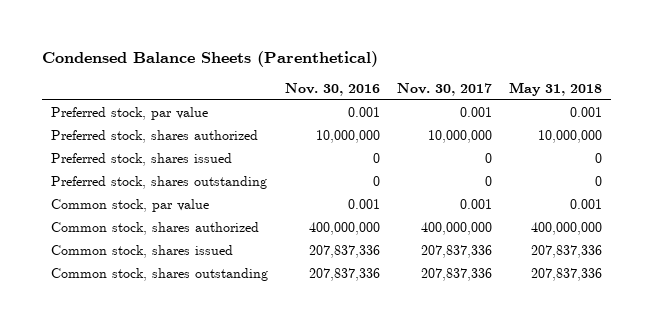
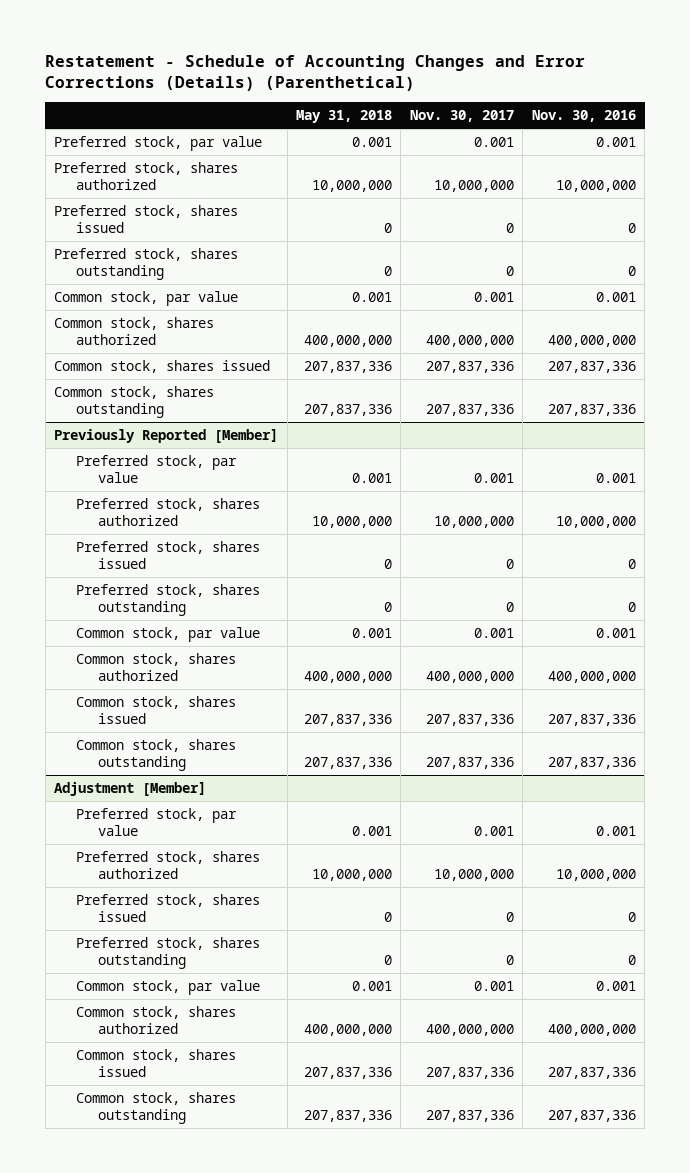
[42,50,379,67] Condensed Balance Sheets (Parenthetical) -> [45,54,586,92] Restatement - Schedule of Accounting Changes and Error Corrections (Details) (Parenthetical)
none -> [54,429,279,444] Previously Reported [Member]
none -> [76,455,238,483] Preferred stock, par value
none -> [76,498,261,526] Preferred stock, shares authorized
none -> [76,541,261,569] Preferred stock, shares issued
none -> [76,584,261,616] Preferred stock, shares outstanding
none -> [76,627,261,643] Common stock, par value
none -> [76,653,237,681] Common stock, shares authorized
none -> [76,696,237,724] Common stock, shares issued
none -> [76,739,237,771] Common stock, shares outstanding
none -> [54,782,207,797] Adjustment [Member]
none -> [76,808,238,836] Preferred stock, par value
none -> [76,851,261,879] Preferred stock, shares authorized
none -> [76,894,261,922] Preferred stock, shares issued
none -> [76,937,261,969] Preferred stock, shares outstanding
none -> [76,980,261,996] Common stock, par value
none -> [76,1006,237,1034] Common stock, shares authorized
none -> [76,1049,237,1077] Common stock, shares issued
none -> [76,1092,237,1124] Common stock, shares outstanding

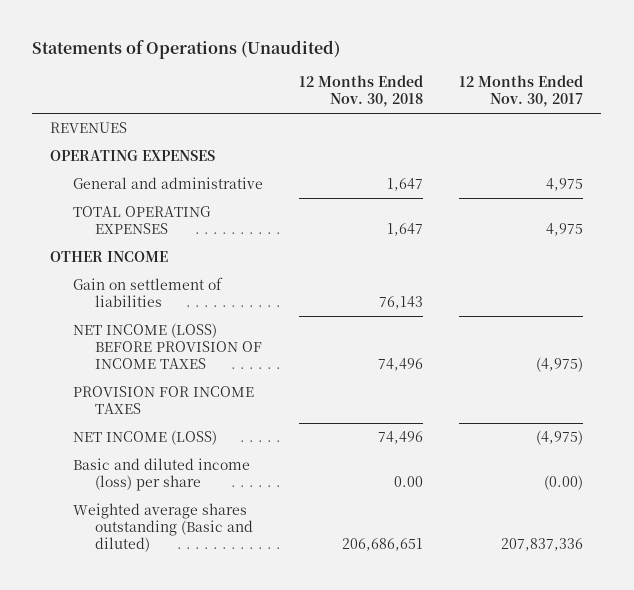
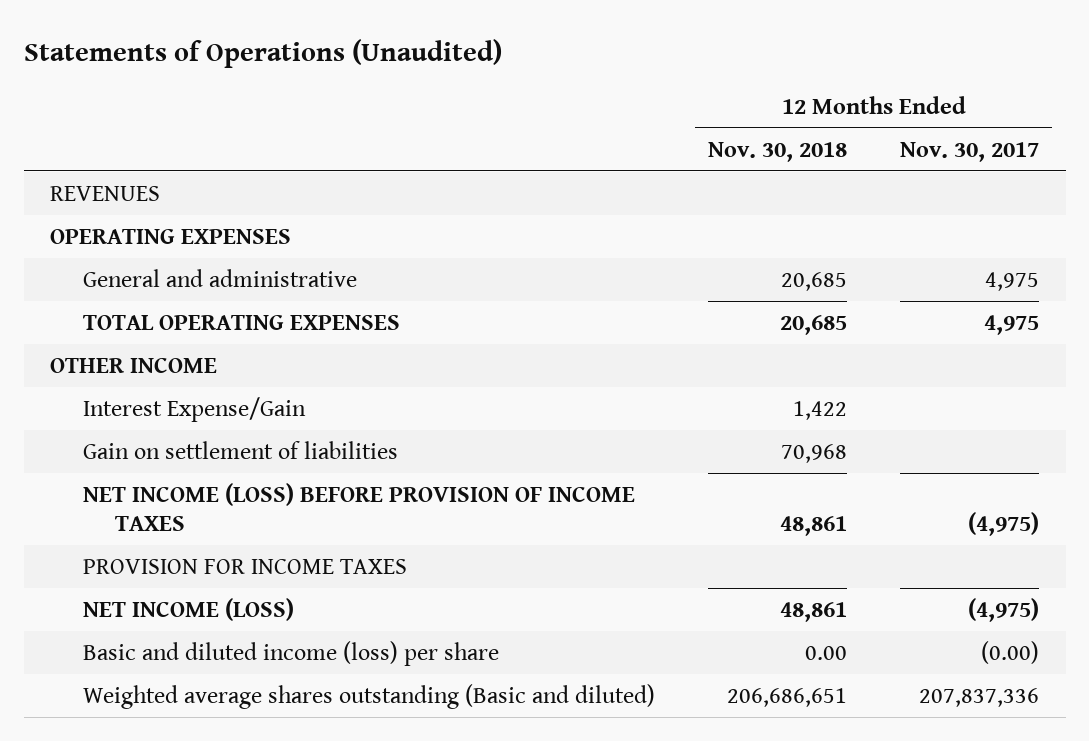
[386,178,423,192] 1,647 -> [780,271,847,291] 20,685
[386,222,423,236] 1,647 -> [779,314,847,335] 20,685
none -> [82,396,306,422] Interest Expense/Gain
[378,295,423,309] 76,143 -> [780,443,847,463] 70,968
[377,357,423,371] 74,496 -> [779,515,847,536] 48,861
[377,431,423,445] 74,496 -> [779,601,847,622] 48,861

